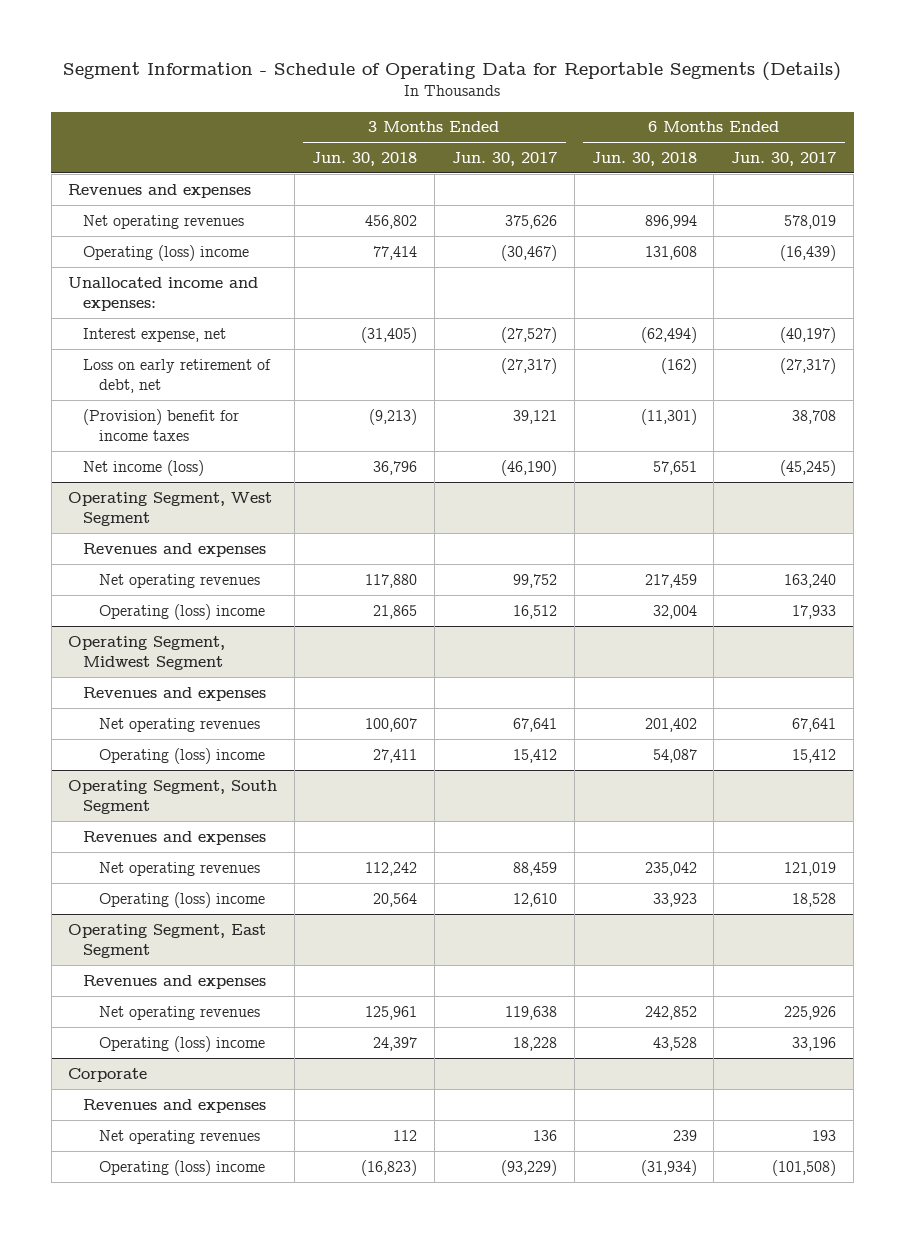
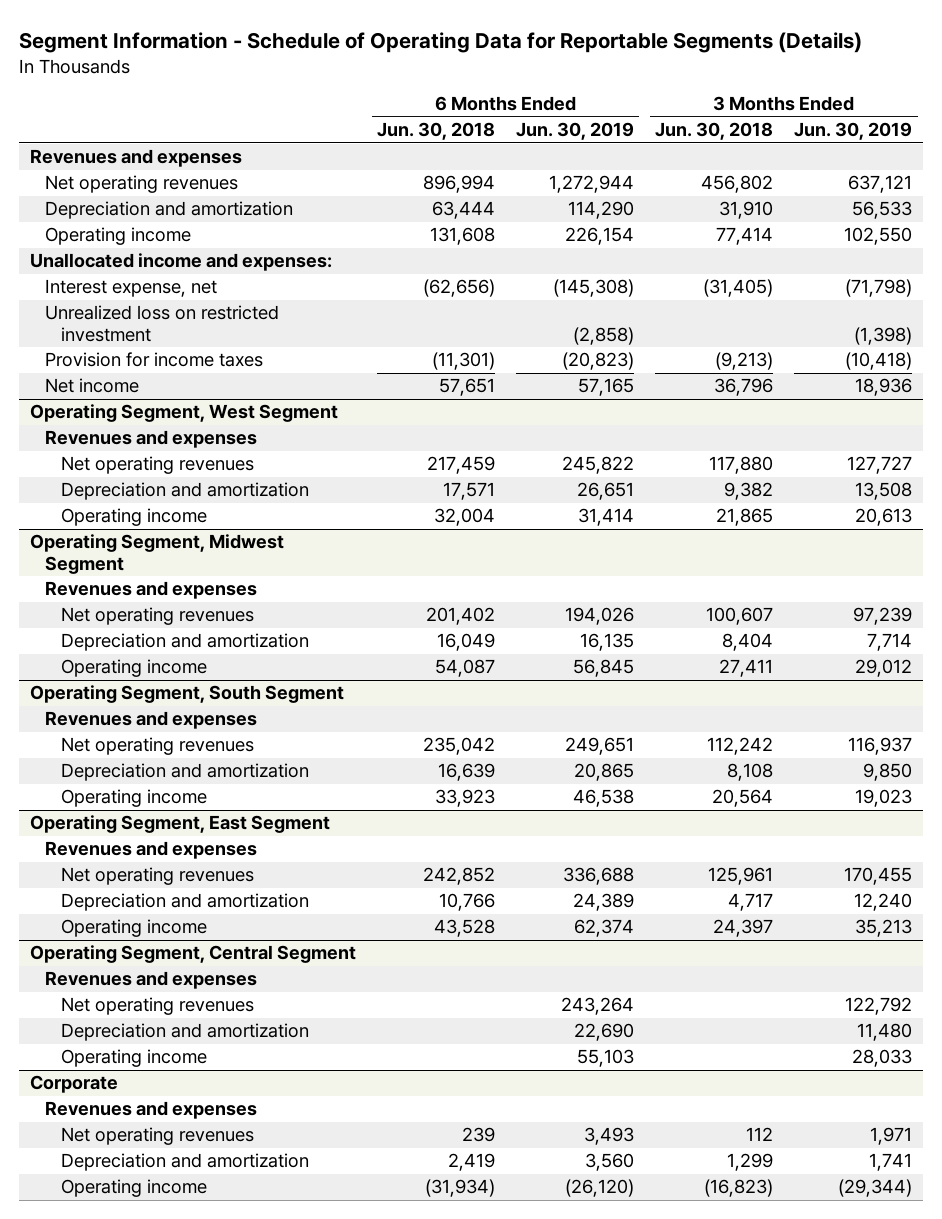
[451,151,557,166] Jun. 30, 2017 -> none
[731,151,837,166] Jun. 30, 2017 -> none
none -> [516,122,635,141] Jun. 30, 2019
none -> [794,122,913,141] Jun. 30, 2019
none -> [45,201,294,220] Depreciation and amortization
[83,244,250,261] Operating (loss) income -> [45,227,192,246] Operating income
[83,358,272,393] Loss on early retirement of debt, net -> none
[640,326,697,343] (62,494) -> [423,279,496,298] (62,656)
none -> [45,305,280,342] Unrealized loss on restricted investment
[83,408,240,441] (Provision) benefit for income taxes -> [45,352,264,368] Provision for income taxes
[83,459,205,476] Net income (loss) -> [45,378,140,394] Net income
none -> [60,482,309,501] Depreciation and amortization
[98,603,265,620] Operating (loss) income -> [60,508,207,527] Operating income
none -> [60,633,309,652] Depreciation and amortization
[98,747,265,764] Operating (loss) income -> [60,659,207,678] Operating income
none -> [60,763,309,782] Depreciation and amortization
[98,891,265,908] Operating (loss) income -> [60,789,207,808] Operating income
none -> [60,893,309,912] Depreciation and amortization
[98,1035,265,1052] Operating (loss) income -> [60,919,207,938] Operating income
none -> [29,945,356,964] Operating Segment, Central Segment
none -> [45,971,258,990] Revenues and expenses
none -> [60,997,254,1016] Net operating revenues
none -> [60,1023,309,1042] Depreciation and amortization
none -> [60,1049,207,1068] Operating income
none -> [60,1153,309,1172] Depreciation and amortization
[98,1159,265,1176] Operating (loss) income -> [60,1179,207,1198] Operating income

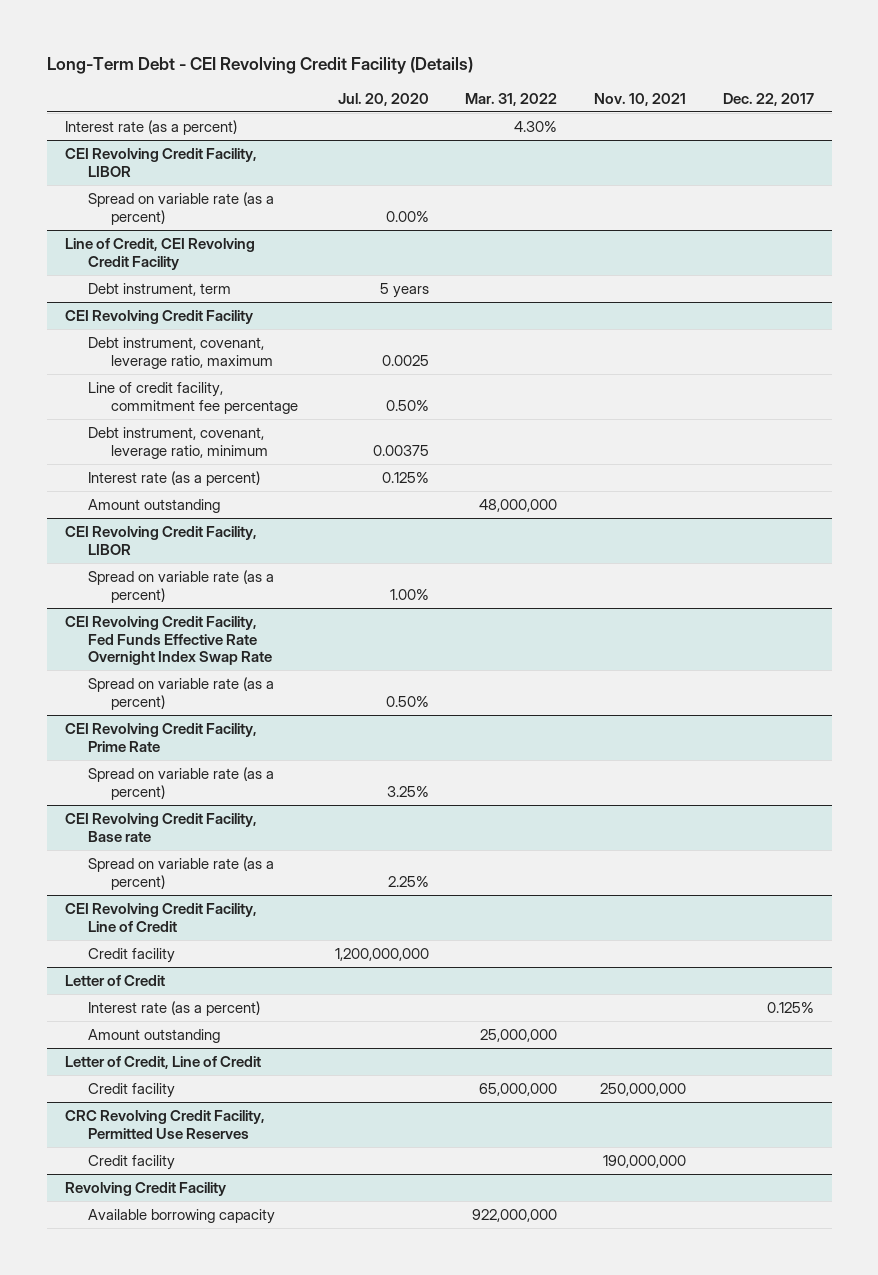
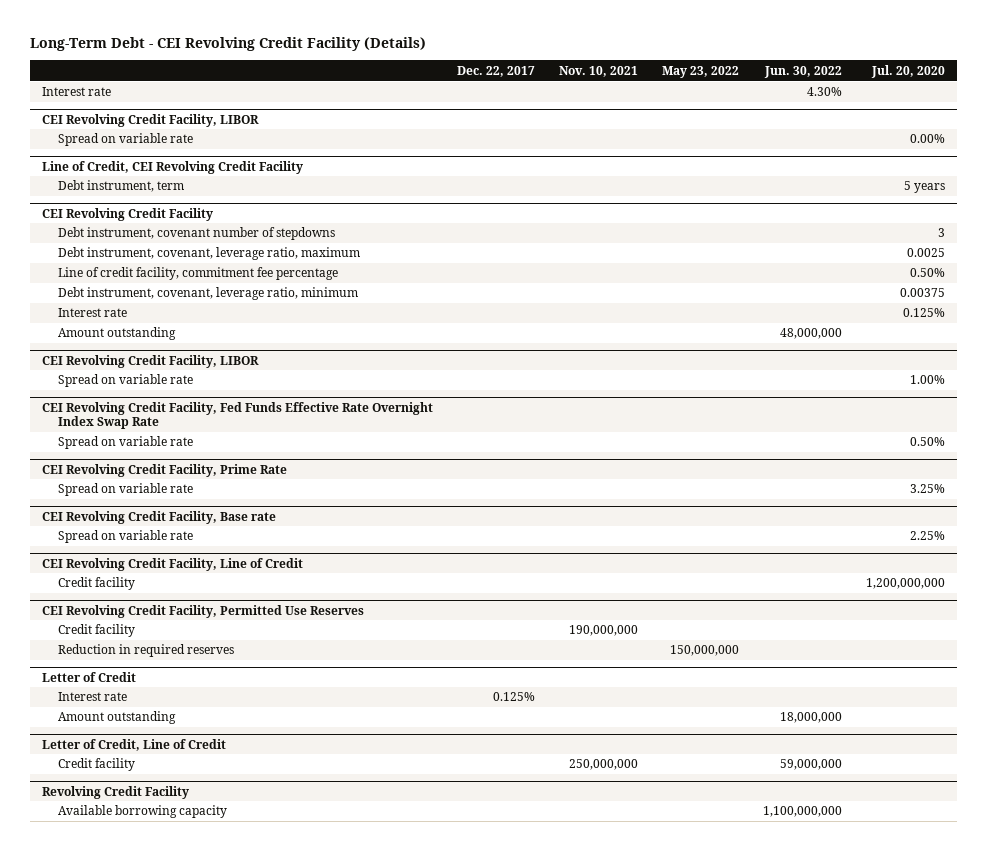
[465,92,558,106] Mar. 31, 2022 -> none
none -> [661,65,739,78] May 23, 2022
none -> [764,65,843,78] Jun. 30, 2022
[64,119,237,135] Interest rate (as a percent) -> [41,87,111,97] Interest rate
[87,191,274,225] Spread on variable rate (as a percent) -> [57,133,193,147] Spread on variable rate
none -> [57,227,335,241] Debt instrument, covenant number of stepdowns
[87,470,260,486] Interest rate (as a percent) -> [57,308,127,318] Interest rate
[87,569,274,603] Spread on variable rate (as a percent) -> [57,374,193,388] Spread on variable rate
[87,676,274,710] Spread on variable rate (as a percent) -> [57,436,193,450] Spread on variable rate
[87,766,274,800] Spread on variable rate (as a percent) -> [57,483,193,497] Spread on variable rate
[87,856,274,890] Spread on variable rate (as a percent) -> [57,530,193,544] Spread on variable rate
none -> [41,604,364,618] CEI Revolving Credit Facility, Permitted Use Reserves
none -> [57,624,135,638] Credit facility
none -> [57,644,234,658] Reduction in required reserves
[87,1000,260,1016] Interest rate (as a percent) -> [57,692,127,702] Interest rate
[64,1109,265,1139] CRC Revolving Credit Facility, Permitted Use Reserves -> none
[87,1154,175,1170] Credit facility -> none

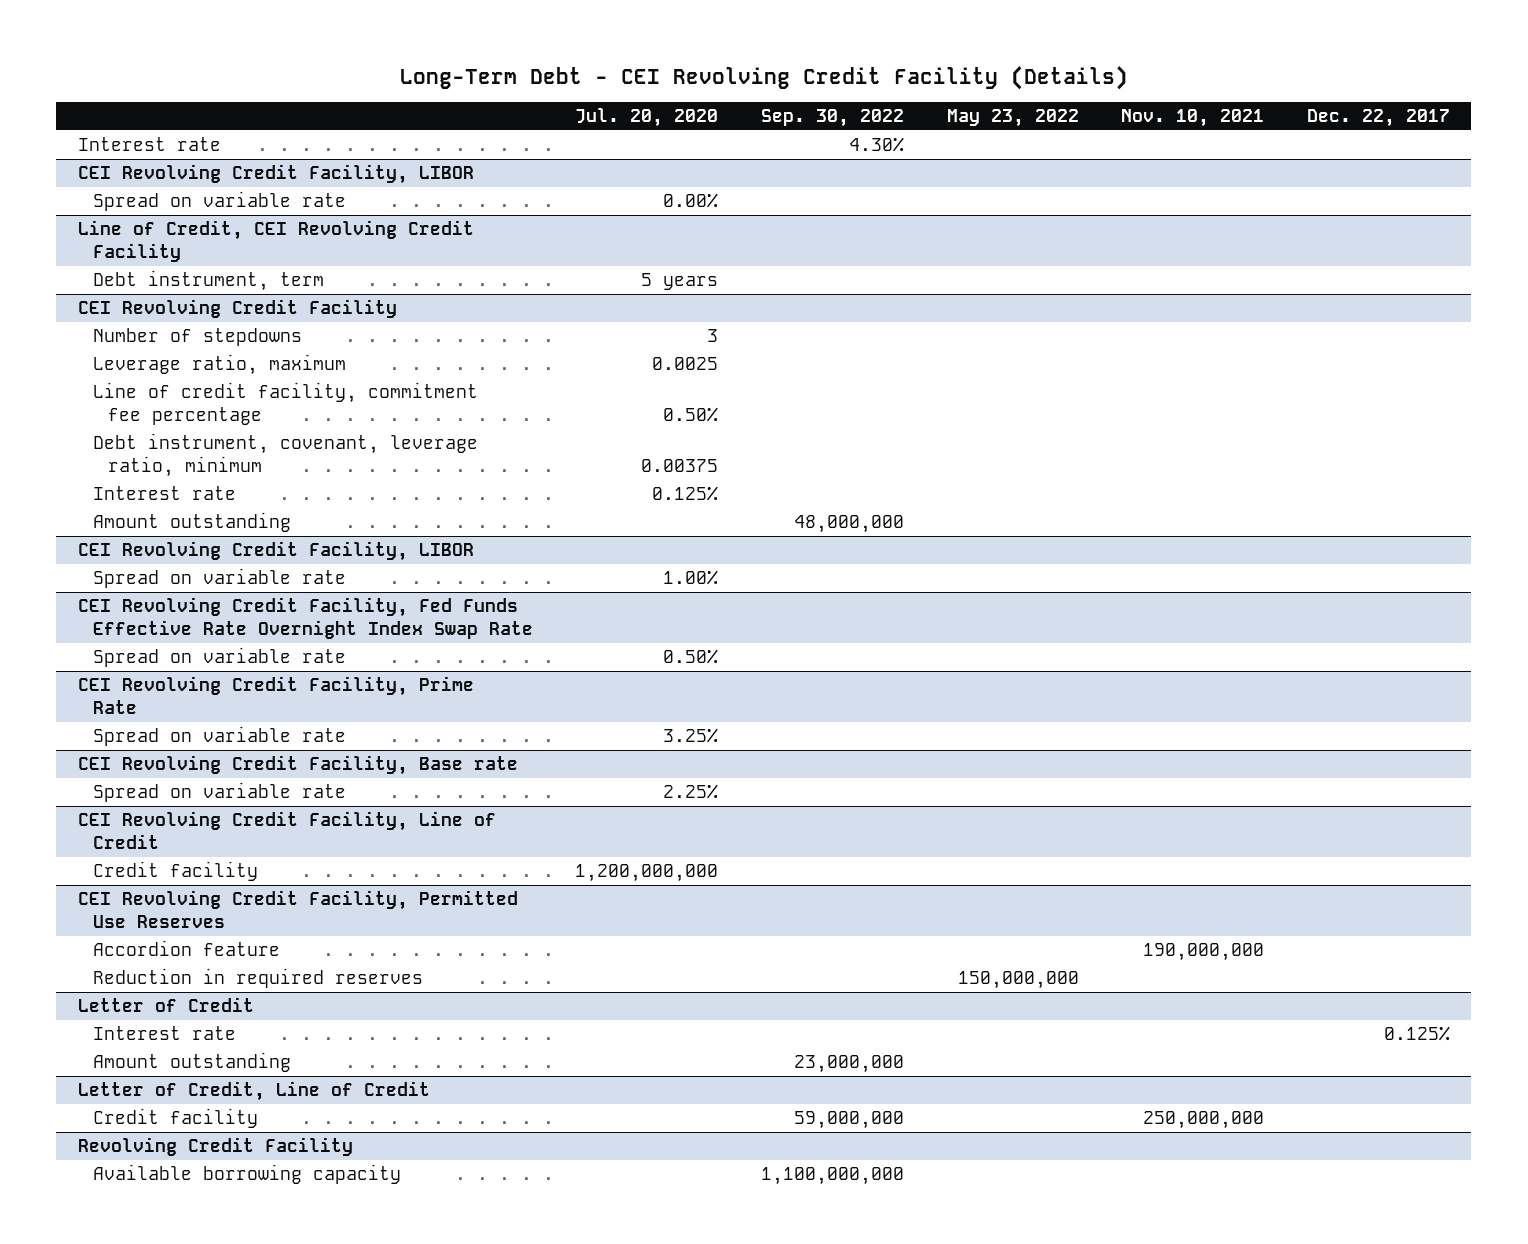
[764,65,843,78] Jun. 30, 2022 -> none
none -> [760,109,904,128] Sep. 30, 2022
[57,227,335,241] Debt instrument, covenant number of stepdowns -> [92,328,302,347] Number of stepdowns
[57,247,360,261] Debt instrument, covenant, leverage ratio, maximum -> [92,354,346,376] Leverage ratio, maximum
[57,624,135,638] Credit facility -> none
none -> [92,940,280,957] Accordion feature

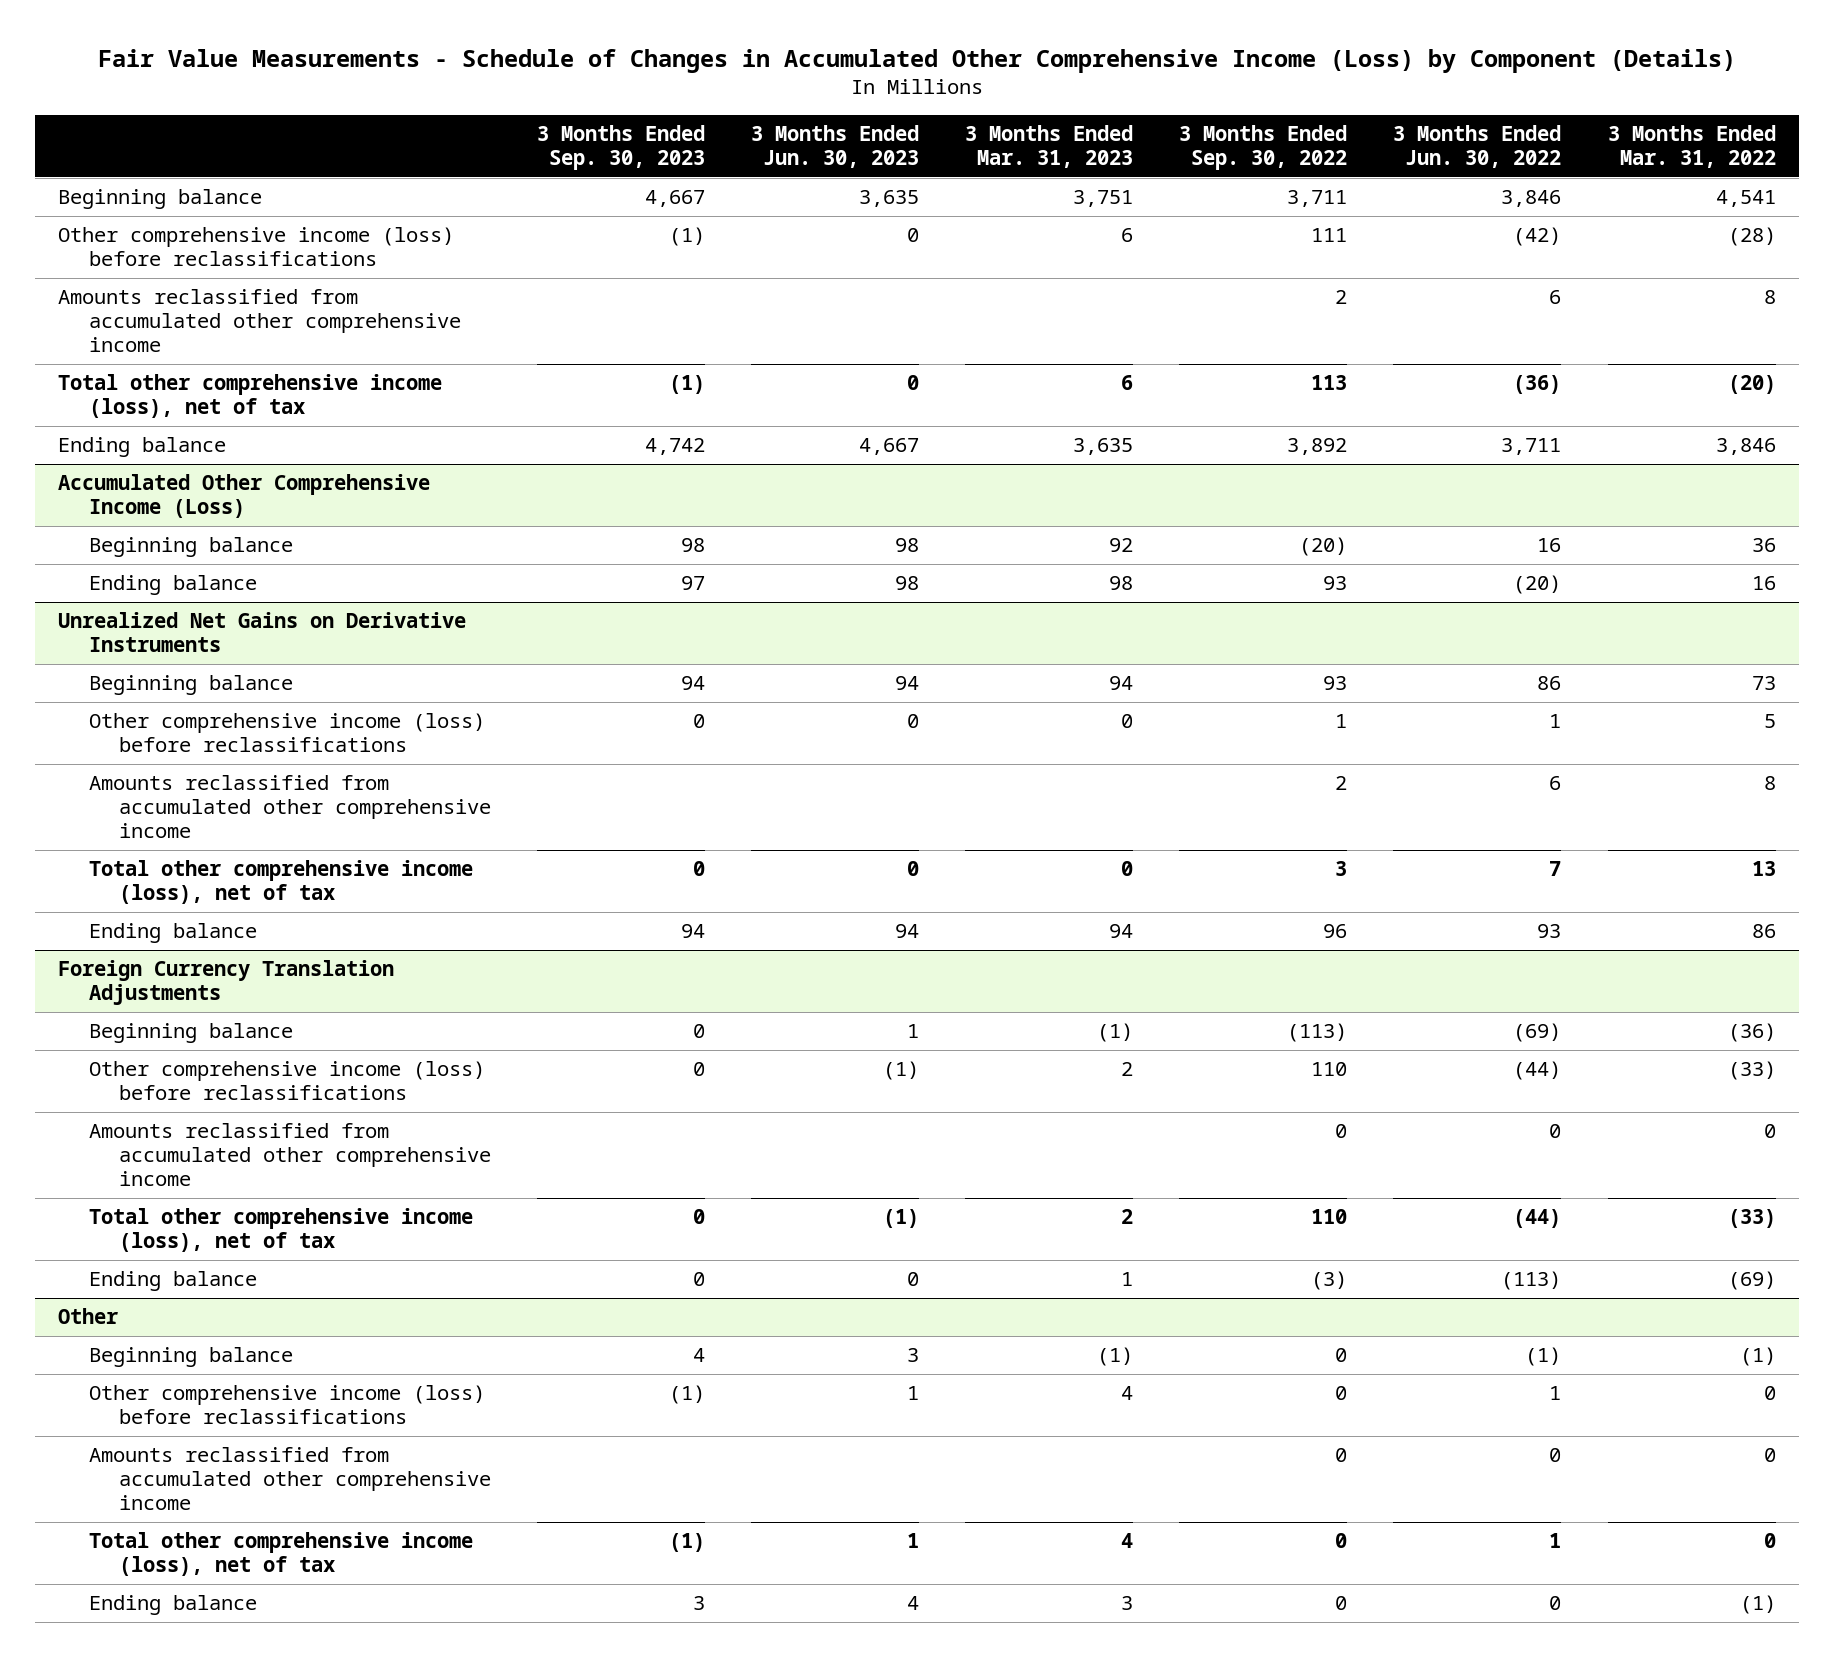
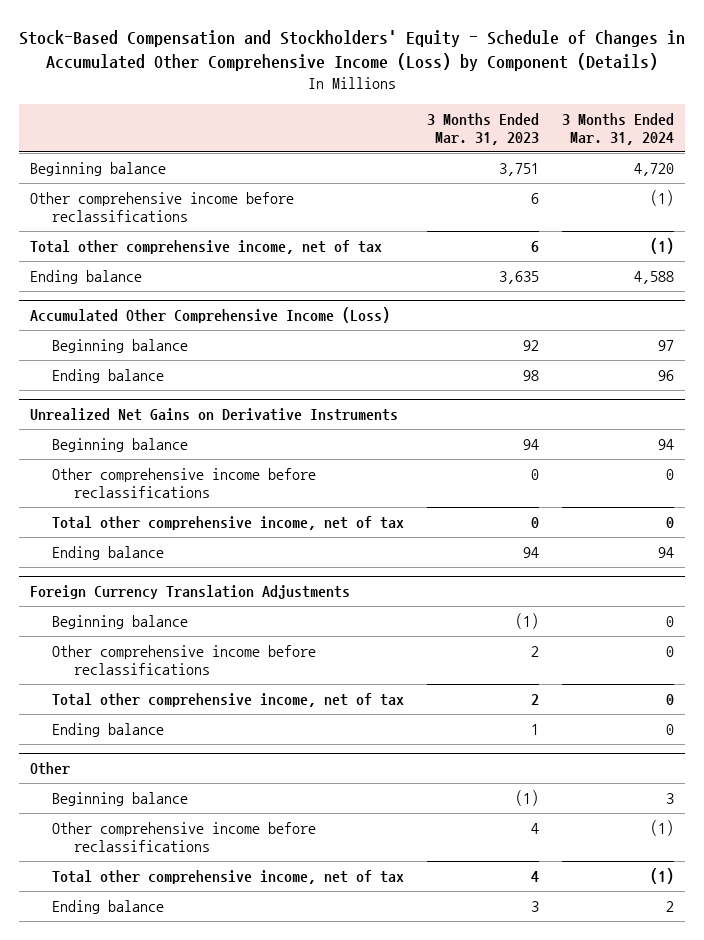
[98,48,1737,73] Fair Value Measurements - Schedule of Changes in Accumulated Other Comprehensive Income (Loss) by Component (Details) -> [19,29,686,72] Stock-Based Compensation and Stockholders' Equity - Schedule of Changes in Accumulated Other Comprehensive Income (Loss) by Component (Details)
[537,124,706,170] 3 Months Ended Sep. 30, 2023 -> none
[751,124,920,168] 3 Months Ended Jun. 30, 2023 -> none
[1179,124,1348,170] 3 Months Ended Sep. 30, 2022 -> none
[1393,124,1562,168] 3 Months Ended Jun. 30, 2022 -> none
[1607,124,1776,168] 3 Months Ended Mar. 31, 2022 -> none
none -> [561,112,674,145] 3 Months Ended Mar. 31, 2024
[58,289,461,353] Amounts reclassified from accumulated other comprehensive income -> none
[58,227,455,267] Other comprehensive income (loss) before reclassifications -> [30,191,295,223] Other comprehensive income before reclassifications
[58,374,443,419] Total other comprehensive income (loss), net of tax -> [30,239,383,254] Total other comprehensive income, net of tax
[88,775,492,839] Amounts reclassified from accumulated other comprehensive income -> none
[88,713,485,753] Other comprehensive income (loss) before reclassifications -> [51,467,316,499] Other comprehensive income before reclassifications
[88,860,473,905] Total other comprehensive income (loss), net of tax -> [51,515,404,530] Total other comprehensive income, net of tax
[88,1123,492,1187] Amounts reclassified from accumulated other comprehensive income -> none
[88,1061,485,1101] Other comprehensive income (loss) before reclassifications -> [51,644,316,676] Other comprehensive income before reclassifications
[88,1208,473,1253] Total other comprehensive income (loss), net of tax -> [51,692,404,707] Total other comprehensive income, net of tax
[88,1447,492,1511] Amounts reclassified from accumulated other comprehensive income -> none
[88,1385,485,1425] Other comprehensive income (loss) before reclassifications -> [51,821,316,853] Other comprehensive income before reclassifications
[88,1532,473,1577] Total other comprehensive income (loss), net of tax -> [51,869,404,884] Total other comprehensive income, net of tax

